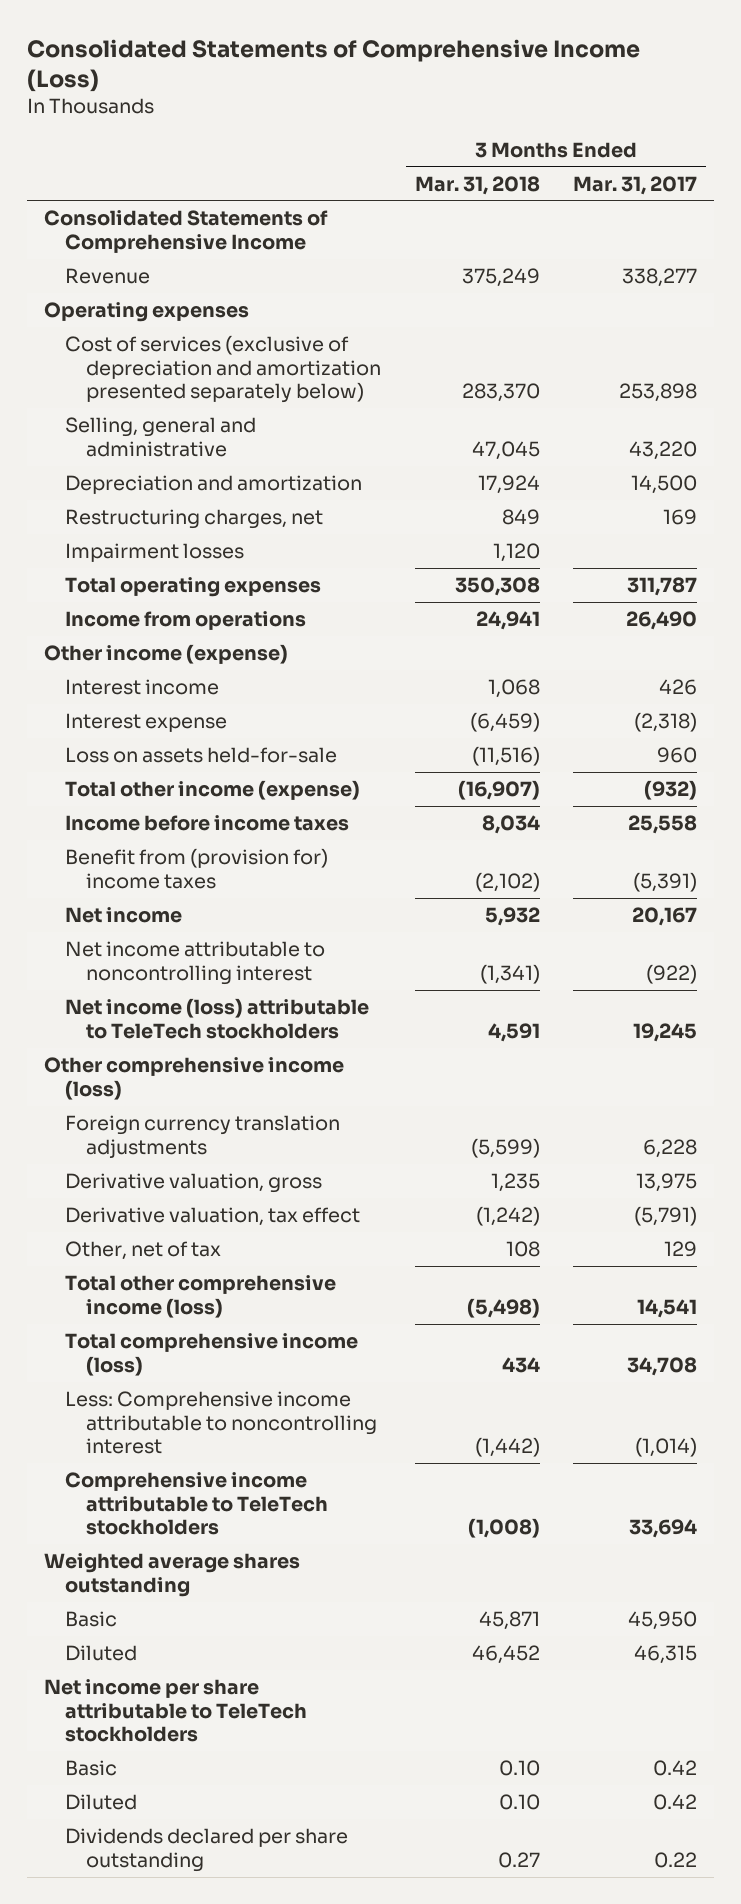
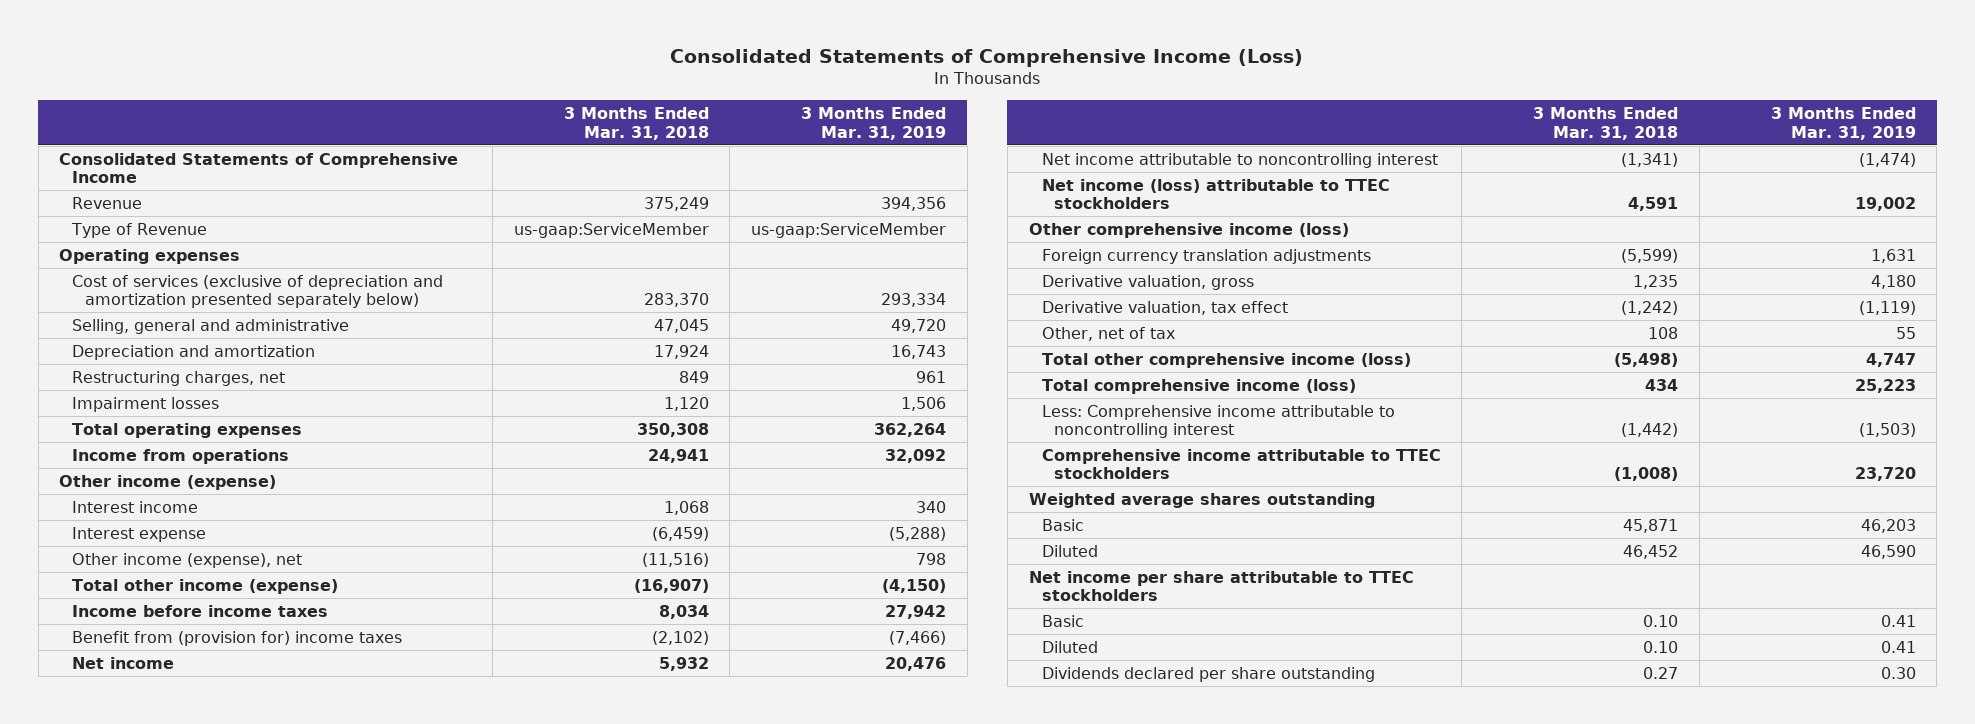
[573,175,698,195] Mar. 31, 2017 -> none
none -> [801,107,947,140] 3 Months Ended Mar. 31, 2019
none -> [71,222,208,238] Type of Revenue
[64,747,337,764] Loss on assets held-for-sale -> [72,552,303,568] Other income (expense), net
[64,998,369,1039] Net income (loss) attributable to TeleTech stockholders -> [1041,178,1390,210] Net income (loss) attributable to TTEC stockholders
[64,1472,328,1536] Comprehensive income attributable to TeleTech stockholders -> [1041,448,1441,480] Comprehensive income attributable to TTEC stockholders
[43,1679,307,1743] Net income per share attributable to TeleTech stockholders -> [1028,570,1414,602] Net income per share attributable to TTEC stockholders

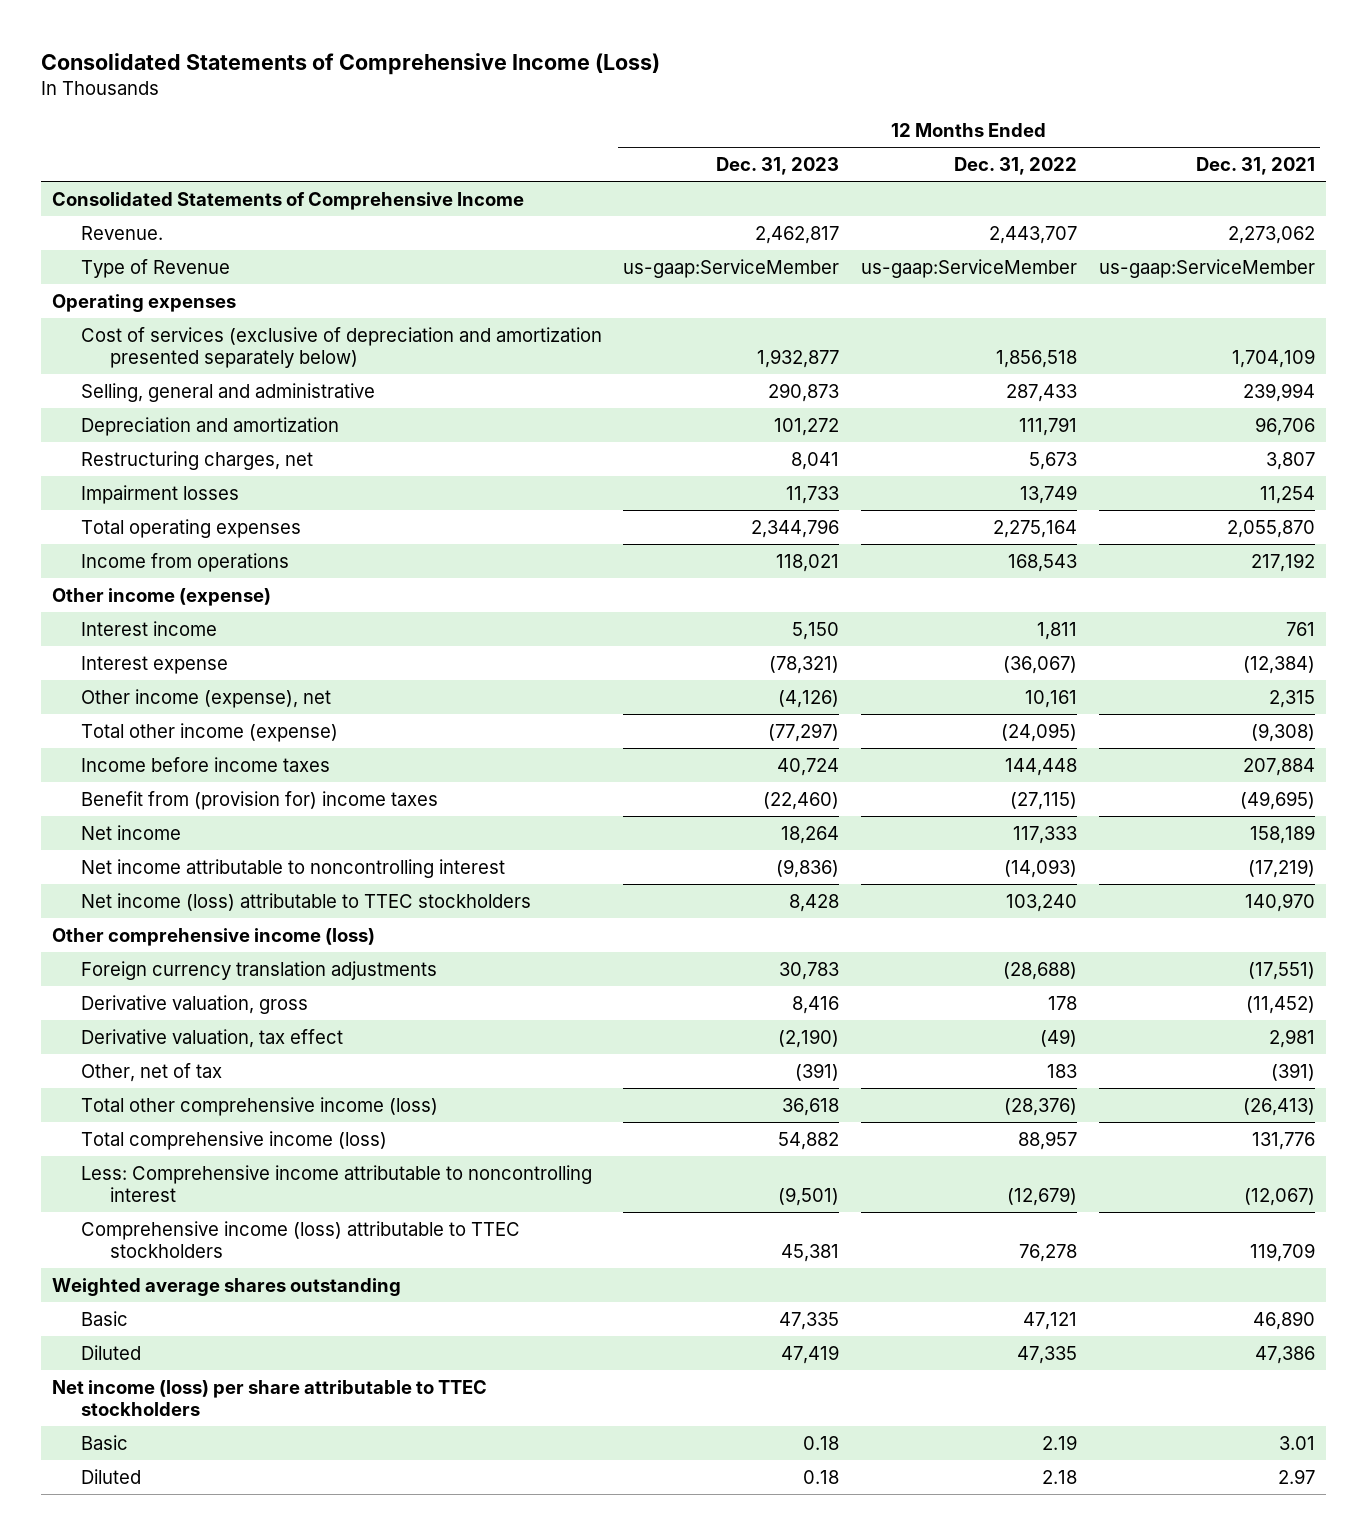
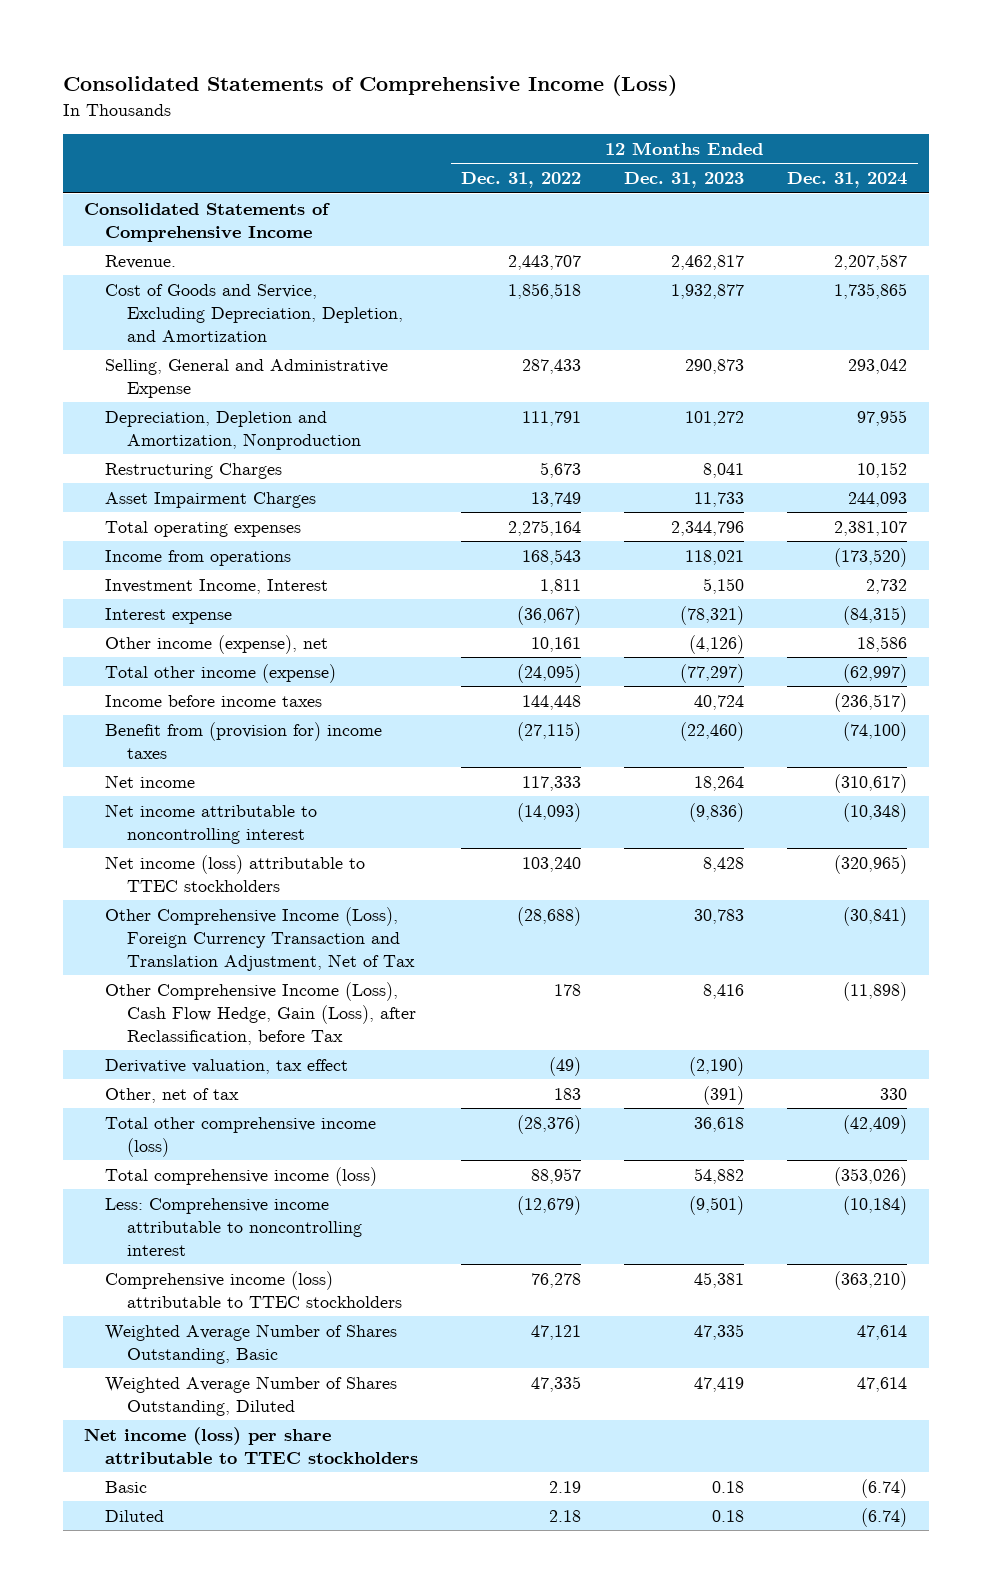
[1195,156,1315,175] Dec. 31, 2021 -> none
none -> [787,172,908,189] Dec. 31, 2024
[80,258,230,278] Type of Revenue -> none
[51,293,236,312] Operating expenses -> none
[80,326,602,368] Cost of services (exclusive of depreciation and amortization presented separately below) -> [105,283,403,342] Cost of Goods and Service, Excluding Depreciation, Depletion, and Amortization
[80,382,375,402] Selling, general and administrative -> [105,358,389,398] Selling, General and Administrative Expense
[80,416,339,436] Depreciation and amortization -> [105,410,361,450] Depreciation, Depletion and Amortization, Nonproduction
[80,450,313,470] Restructuring charges, net -> [105,462,283,479] Restructuring Charges
[80,484,239,504] Impairment losses -> [105,491,317,508] Asset Impairment Charges
[51,587,271,606] Other income (expense) -> none
[80,620,217,636] Interest income -> [105,578,329,594] Investment Income, Interest
[51,927,375,946] Other comprehensive income (loss) -> none
[80,960,437,980] Foreign currency translation adjustments -> [105,906,415,971] Other Comprehensive Income (Loss), Foreign Currency Transaction and Translation Adjustment, Net of Tax
[80,994,308,1014] Derivative valuation, gross -> [105,981,416,1045] Other Comprehensive Income (Loss), Cash Flow Hedge, Gain (Loss), after Reclassification, before Tax
[51,1277,401,1296] Weighted average shares outstanding -> none
[80,1310,128,1326] Basic -> [105,1323,398,1364] Weighted Average Number of Shares Outstanding, Basic
[80,1344,141,1360] Diluted -> [105,1375,398,1416] Weighted Average Number of Shares Outstanding, Diluted

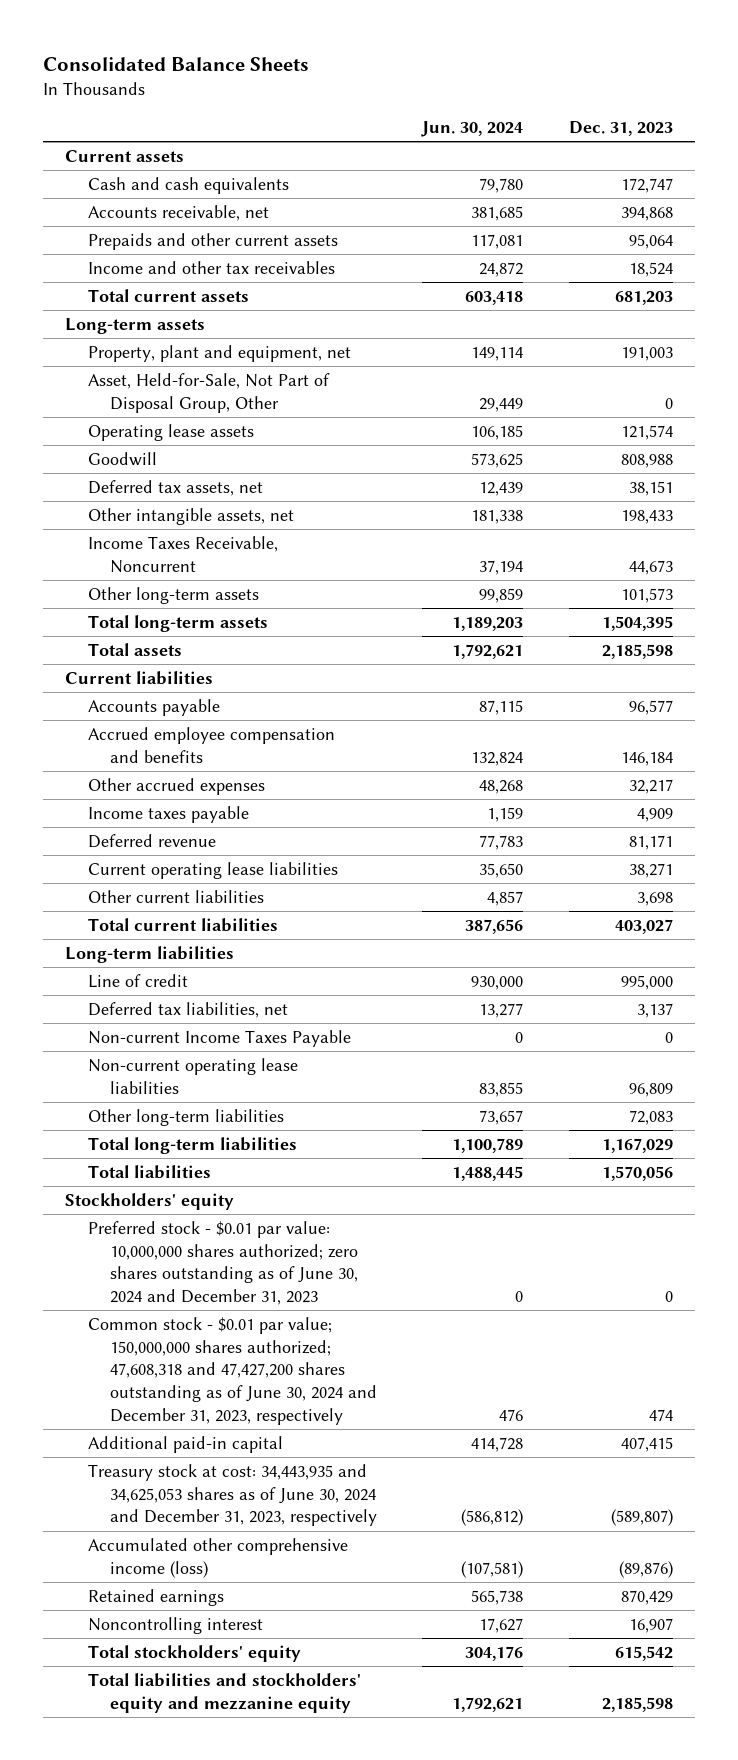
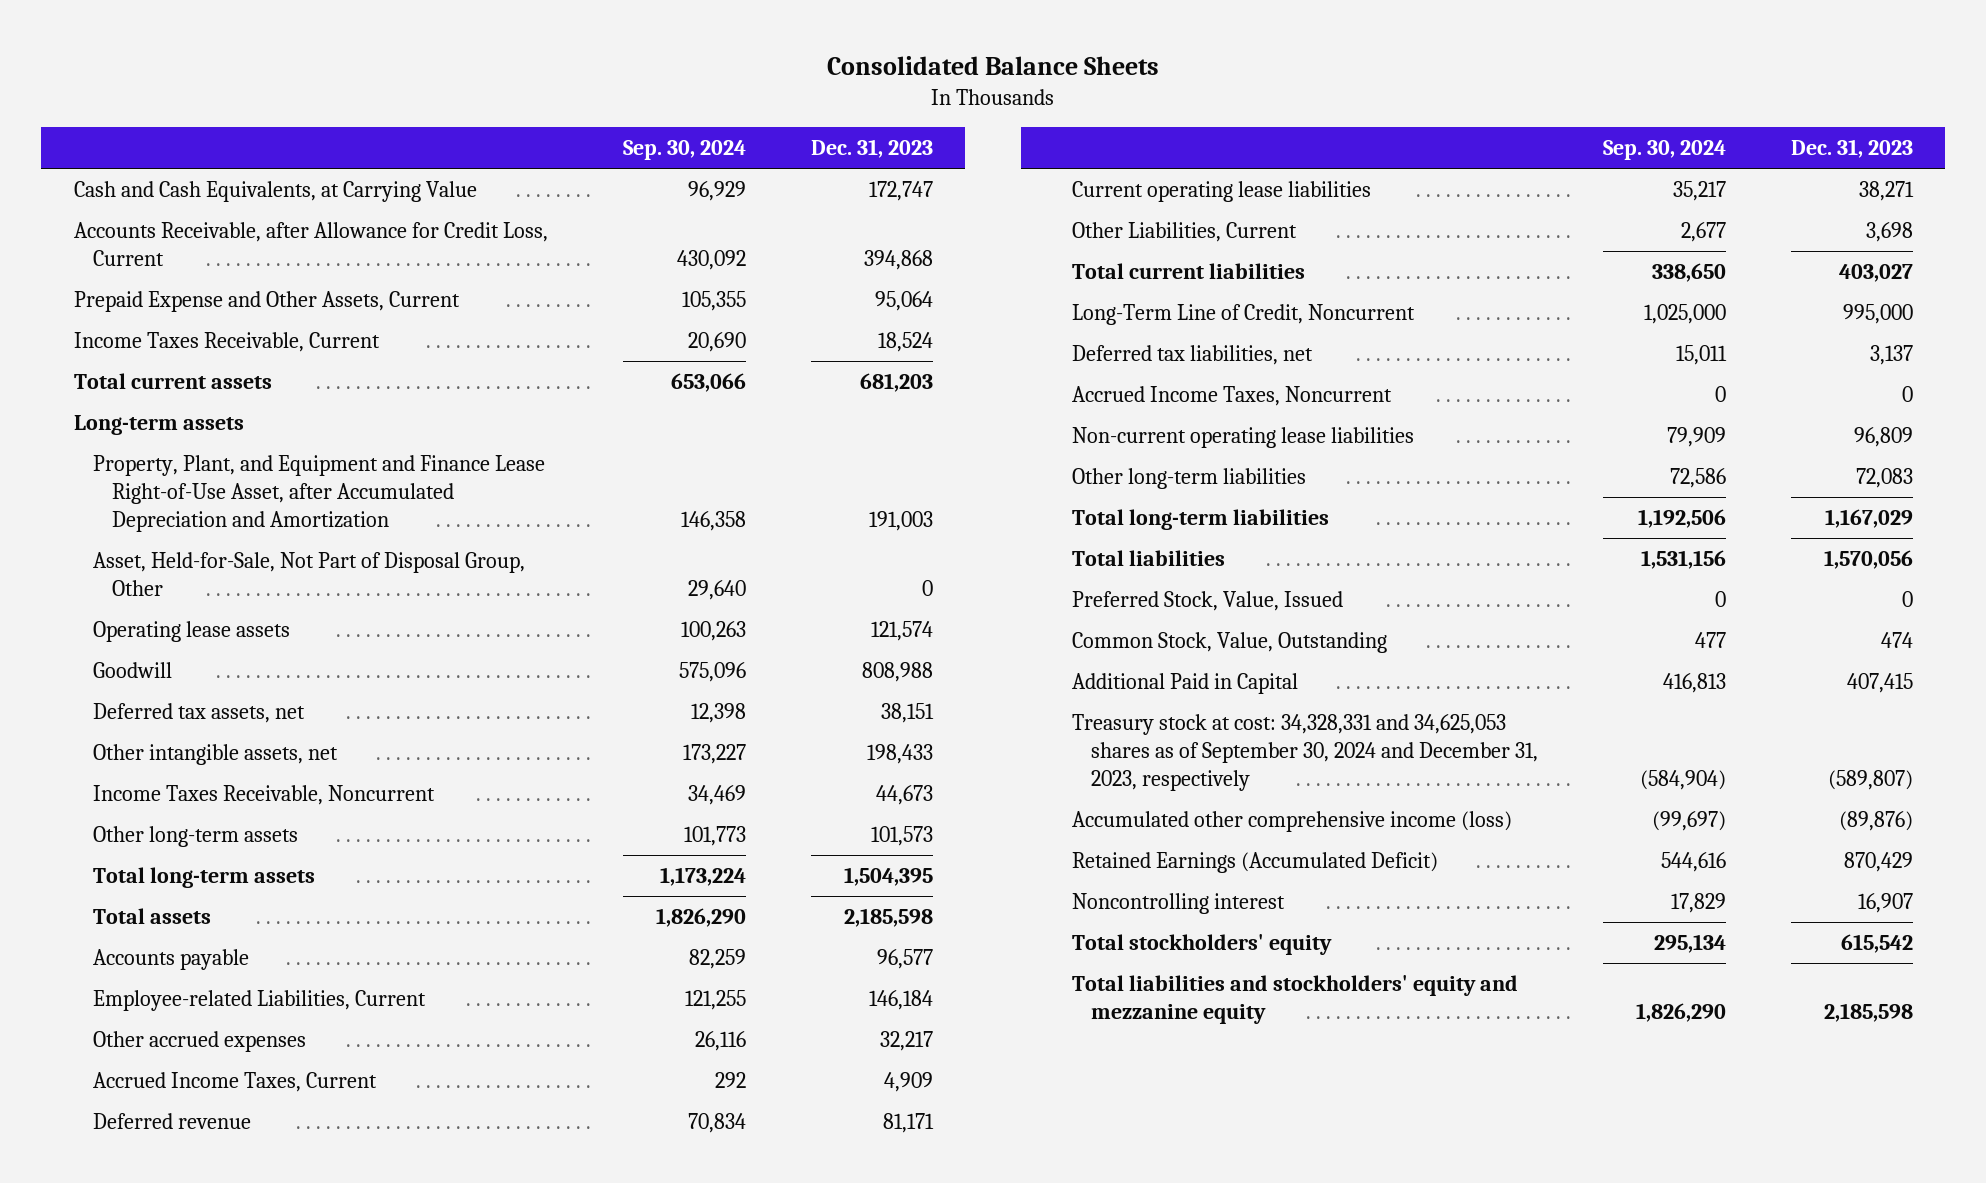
[421,120,524,137] Jun. 30, 2024 -> none
none -> [623,140,747,161] Sep. 30, 2024
[65,149,185,162] Current assets -> none
[87,176,289,194] Cash and cash equivalents -> [73,180,477,202] Cash and Cash Equivalents, at Carrying Value
[87,204,269,221] Accounts receivable, net -> [73,221,548,267] Accounts Receivable, after Allowance for Credit Loss, Current
[87,232,338,250] Prepaids and other current assets -> [73,290,460,312] Prepaid Expense and Other Assets, Current
[87,260,335,274] Income and other tax receivables -> [73,331,380,352] Income Taxes Receivable, Current
[87,344,351,362] Property, plant and equipment, net -> [92,454,545,533] Property, Plant, and Equipment and Finance Lease Right-of-Use Asset, after Accumulated Depreciation and Amortization
[65,670,214,685] Current liabilities -> none
[87,726,335,763] Accrued employee compensation and benefits -> [92,989,426,1011] Employee-related Liabilities, Current
[87,805,249,823] Income taxes payable -> [92,1071,377,1092] Accrued Income Taxes, Current
[87,889,264,903] Other current liabilities -> [1072,221,1298,242] Other Liabilities, Current
[65,945,235,963] Long-term liabilities -> none
[87,973,188,988] Line of credit -> [1072,303,1416,325] Long-Term Line of Credit, Noncurrent
[87,1029,351,1047] Non-current Income Taxes Payable -> [1072,385,1393,406] Accrued Income Taxes, Noncurrent
[65,1192,235,1210] Stockholders' equity -> none
[87,1220,358,1305] Preferred stock - $0.01 par value: 10,000,000 shares authorized; zero shares outstanding as of June 30, 2024 and December 31, 2023 -> [1072,590,1344,611] Preferred Stock, Value, Issued
[87,1316,377,1425] Common stock - $0.01 par value; 150,000,000 shares authorized; 47,608,318 and 47,427,200 shares outstanding as of June 30, 2024 and December 31, 2023, respectively -> [1072,631,1388,653] Common Stock, Value, Outstanding
[87,1435,283,1453] Additional paid-in capital -> [1072,672,1299,694] Additional Paid in Capital
[87,1463,377,1527] Treasury stock at cost: 34,443,935 and 34,625,053 shares as of June 30, 2024 and December 31, 2023, respectively -> [1072,713,1539,792] Treasury stock at cost: 34,328,331 and 34,625,053 shares as of September 30, 2024 and December 31, 2023, respectively
[87,1588,224,1606] Retained earnings -> [1072,851,1439,873] Retained Earnings (Accumulated Deficit)

